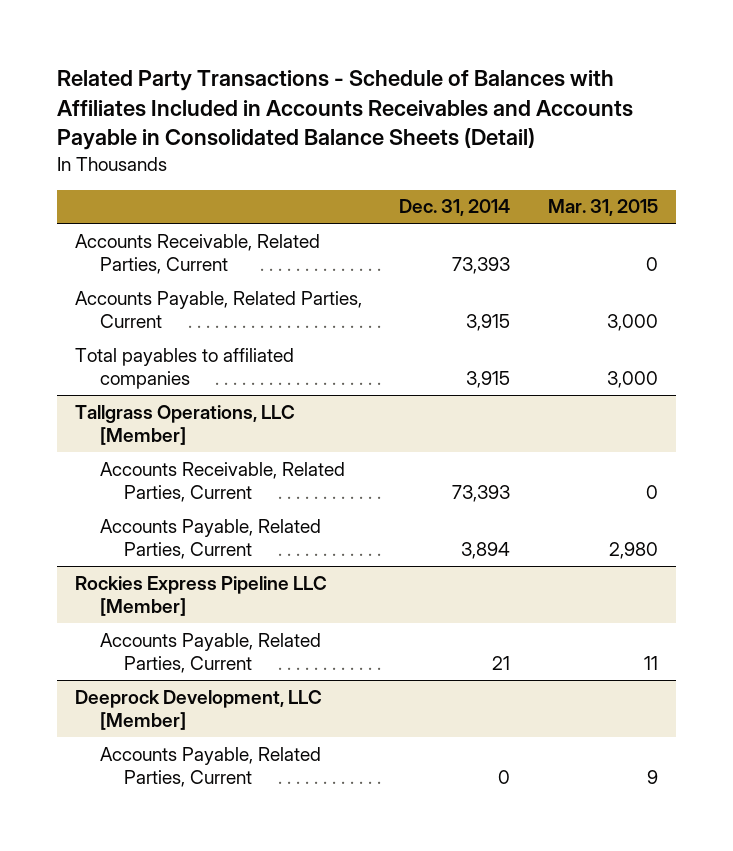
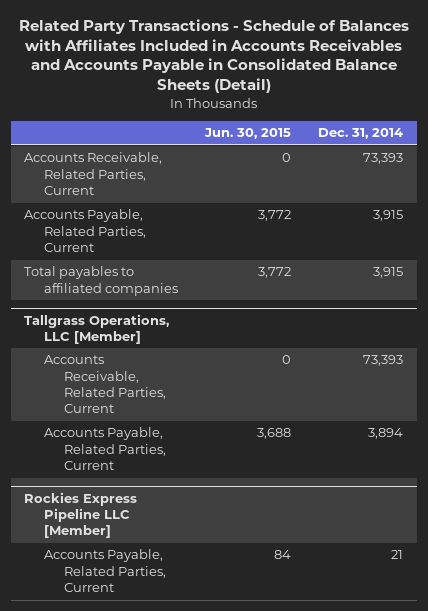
[547,199,658,217] Mar. 31, 2015 -> none
none -> [204,128,292,140] Jun. 30, 2015
[75,689,323,731] Deeprock Development, LLC [Member] -> none
[99,746,321,788] Accounts Payable, Related Parties, Current -> none

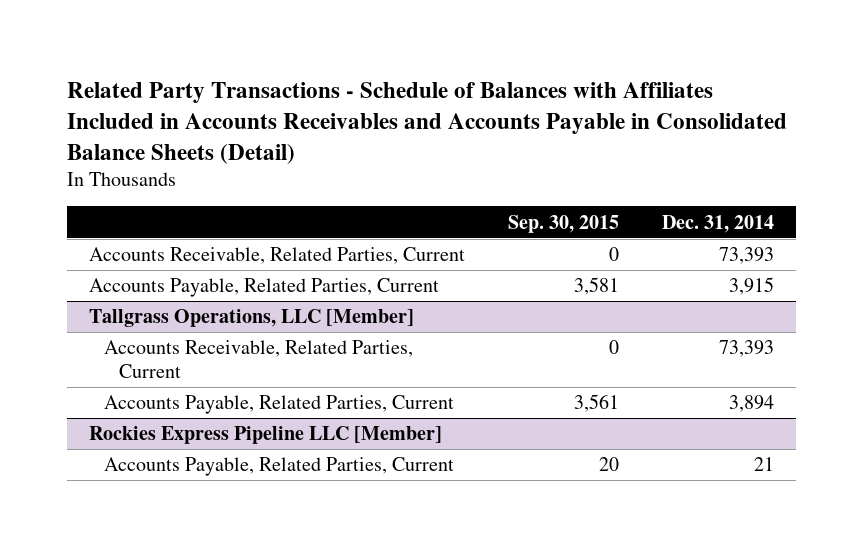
[204,128,292,140] Jun. 30, 2015 -> none
none -> [508,214,620,233] Sep. 30, 2015
[24,266,179,296] Total payables to affiliated companies -> none

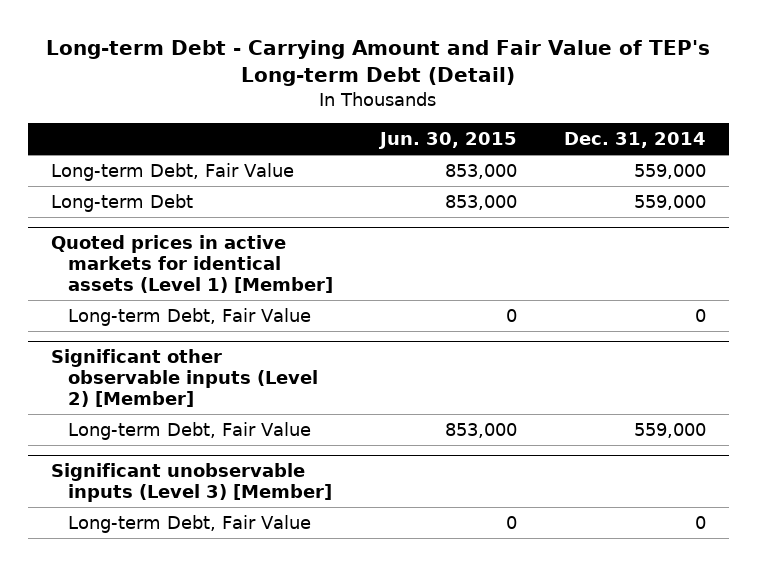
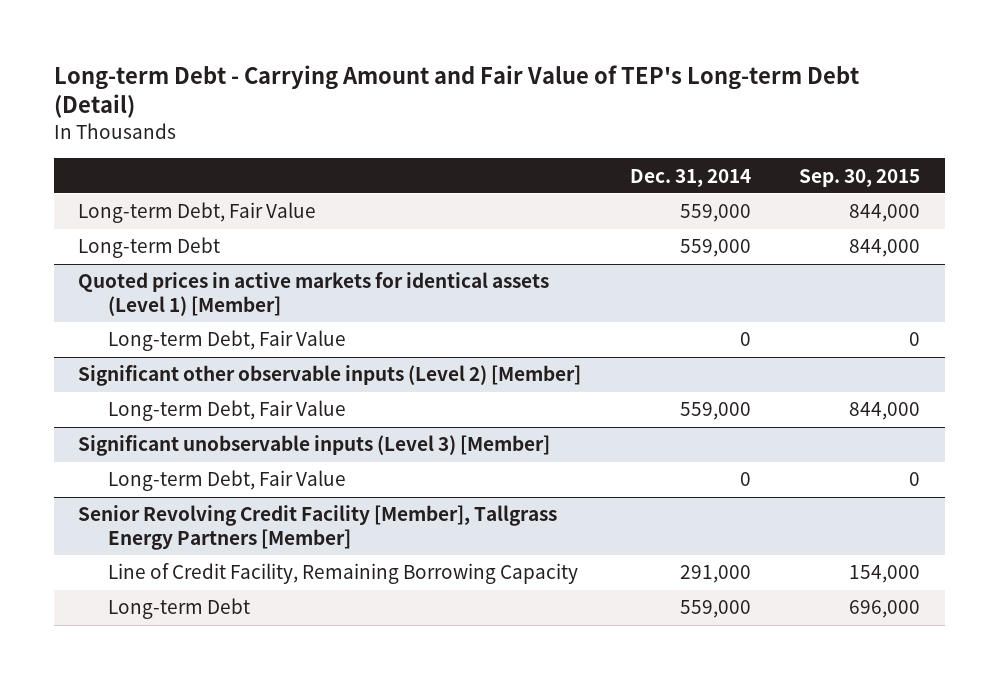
[377,132,517,150] Jun. 30, 2015 -> none
none -> [799,168,921,187] Sep. 30, 2015
none -> [78,505,558,550] Senior Revolving Credit Facility [Member], Tallgrass Energy Partners [Member]
none -> [107,563,578,585] Line of Credit Facility, Remaining Borrowing Capacity
none -> [107,598,250,620] Long-term Debt

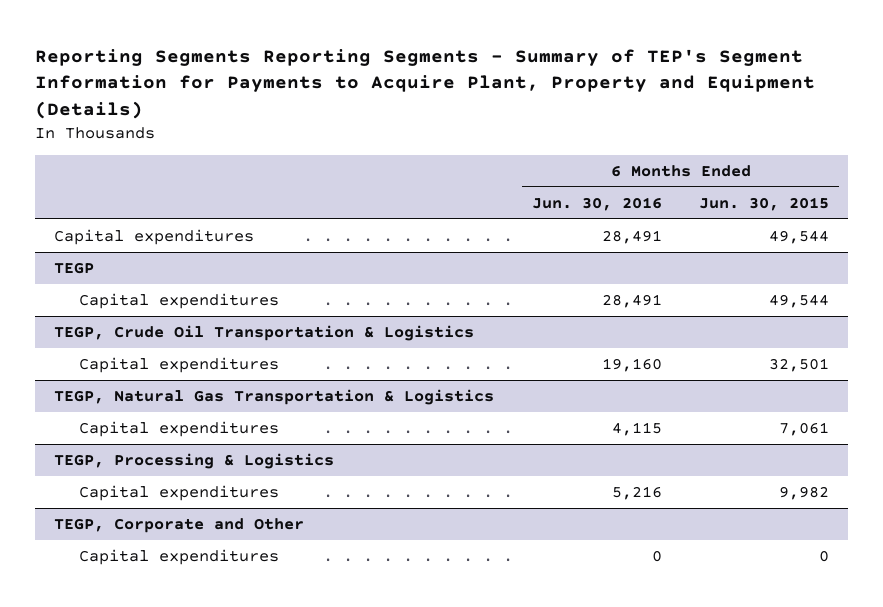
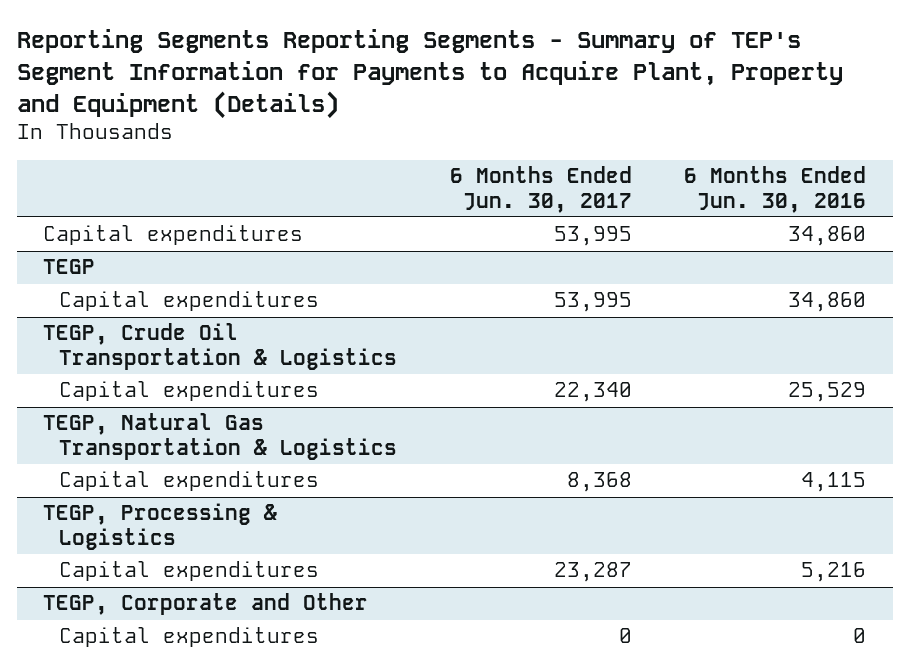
[699,196,830,211] Jun. 30, 2015 -> none
none -> [449,166,632,213] 6 Months Ended Jun. 30, 2017
[601,229,662,244] 28,491 -> [788,226,867,247] 34,860
[601,293,662,308] 28,491 -> [788,292,867,313] 34,860
[601,357,662,372] 19,160 -> [788,382,867,403] 25,529

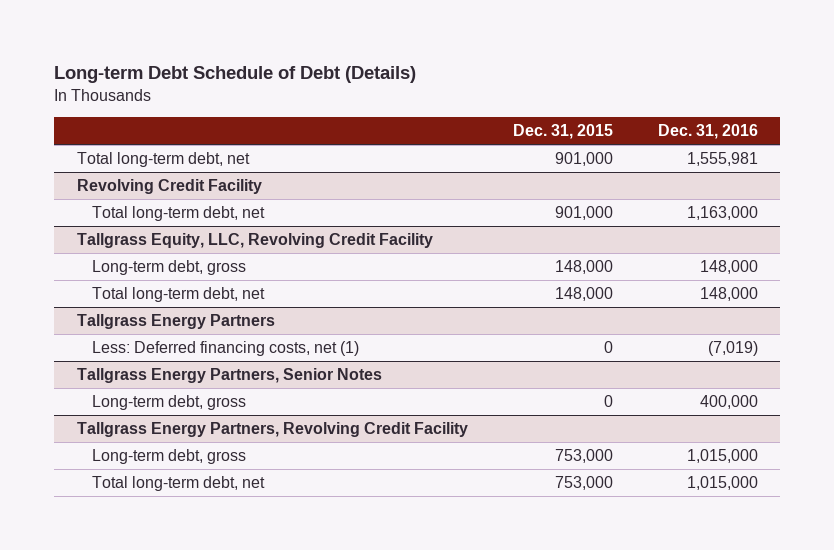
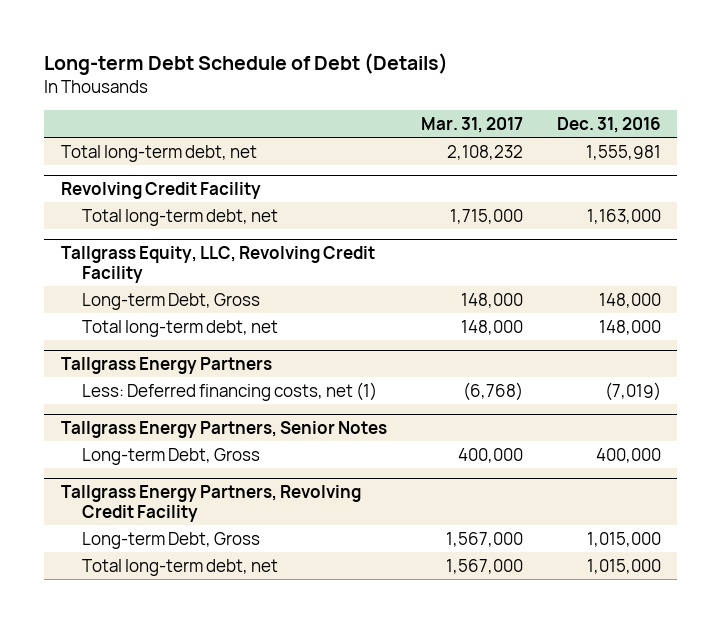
[512,124,613,140] Dec. 31, 2015 -> none
none -> [420,116,523,133] Mar. 31, 2017
[92,260,247,276] Long-term debt, gross -> [82,292,261,310] Long-term Debt, Gross
[92,395,247,411] Long-term debt, gross -> [82,447,261,465] Long-term Debt, Gross
[92,449,247,465] Long-term debt, gross -> [82,531,261,549] Long-term Debt, Gross

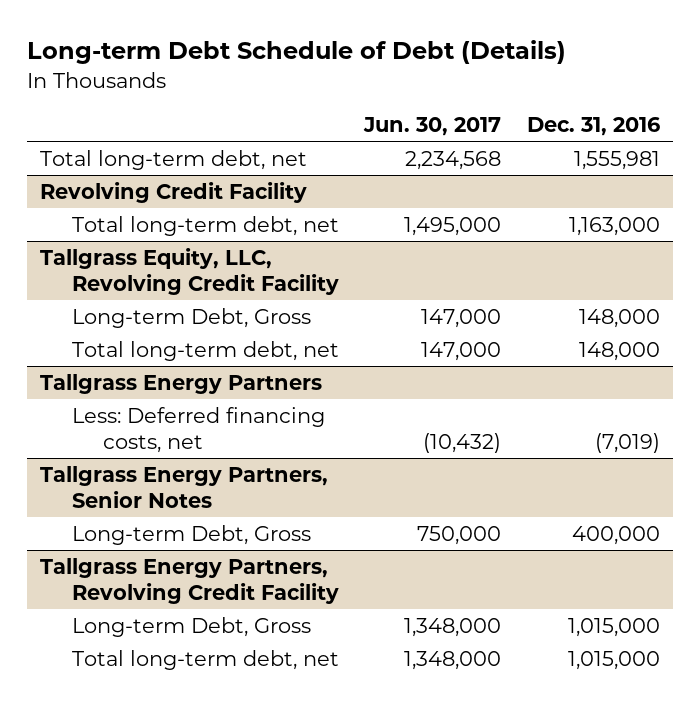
[420,116,523,133] Mar. 31, 2017 -> none
none -> [363,117,502,137] Jun. 30, 2017
[82,381,378,401] Less: Deferred financing costs, net (1) -> [71,406,325,454] Less: Deferred financing costs, net

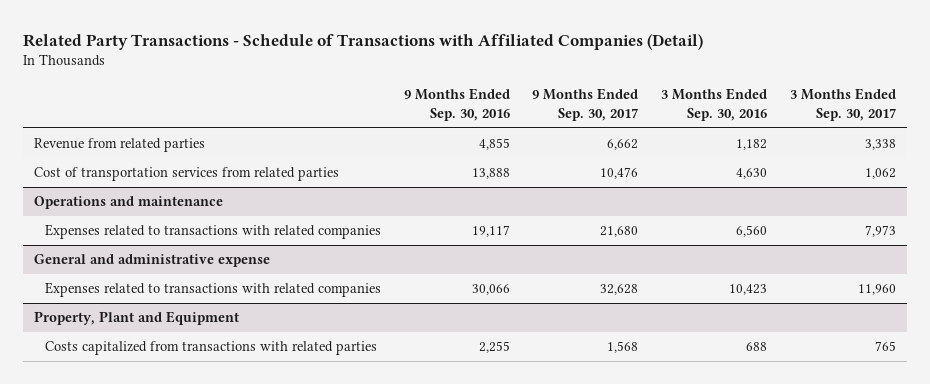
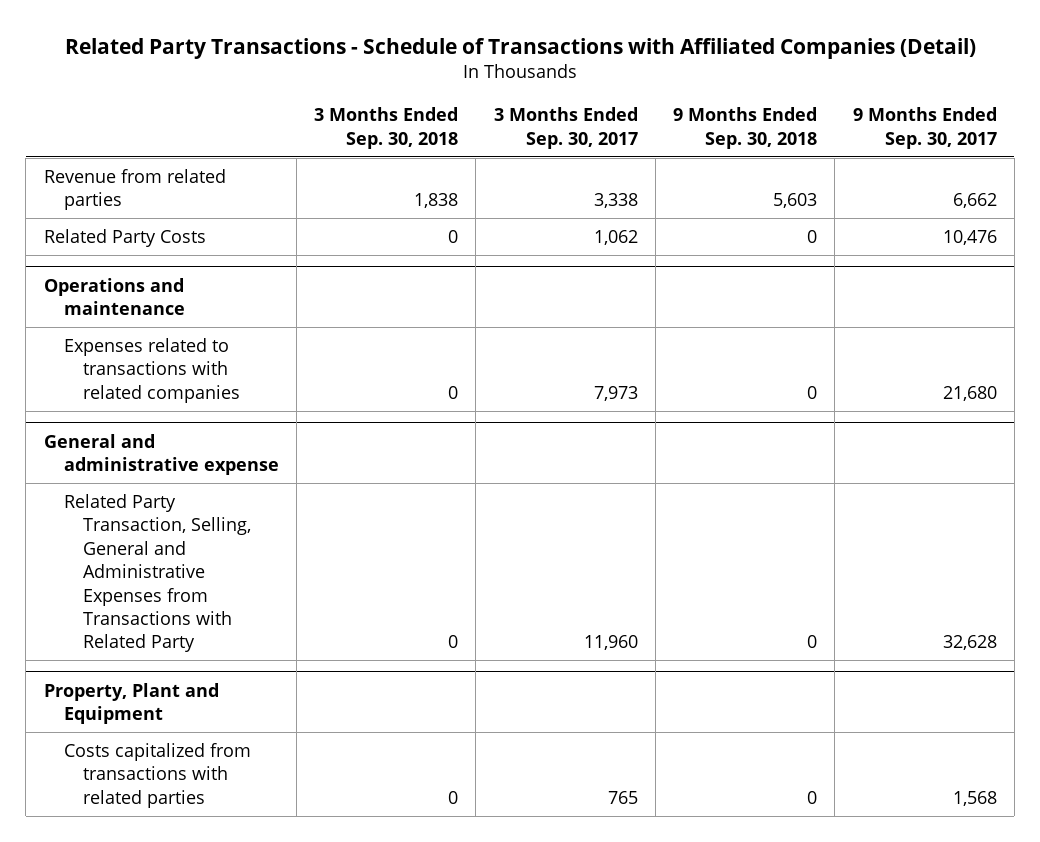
[403,88,510,122] 9 Months Ended Sep. 30, 2016 -> none
[661,88,768,122] 3 Months Ended Sep. 30, 2016 -> none
none -> [314,107,459,149] 3 Months Ended Sep. 30, 2018
none -> [673,107,818,149] 9 Months Ended Sep. 30, 2018
[34,167,340,182] Cost of transportation services from related parties -> [43,228,206,247] Related Party Costs
[45,282,382,298] Expenses related to transactions with related companies -> [63,493,252,653] Related Party Transaction, Selling, General and Administrative Expenses from Transactions with Related Party

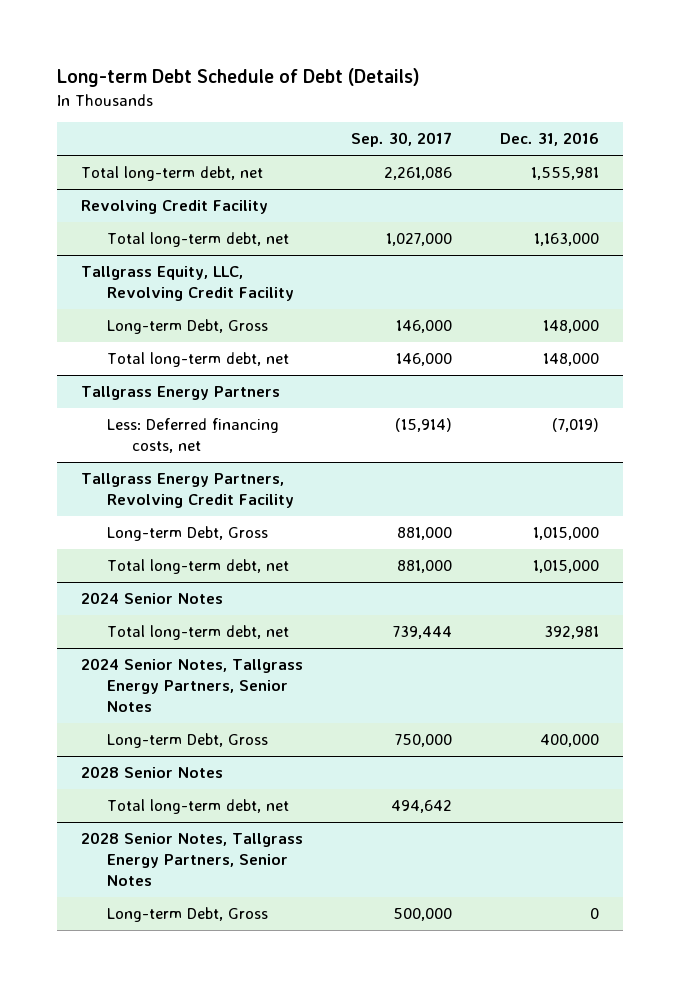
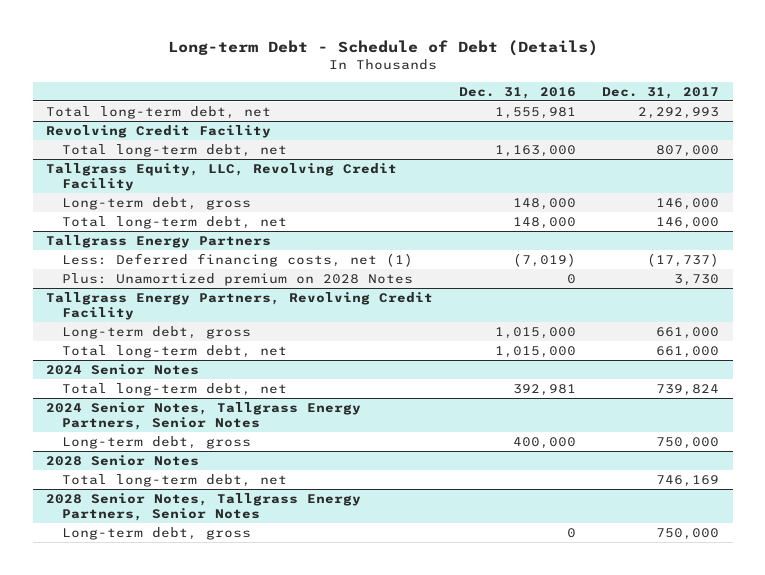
[57,68,421,88] Long-term Debt Schedule of Debt (Details) -> [167,40,598,57] Long-term Debt - Schedule of Debt (Details)
[350,132,452,148] Sep. 30, 2017 -> none
none -> [602,86,720,99] Dec. 31, 2017
[106,319,268,335] Long-term Debt, Gross -> [62,196,252,210] Long-term debt, gross
[106,418,279,454] Less: Deferred financing costs, net -> [62,252,414,267] Less: Deferred financing costs, net (1)
none -> [62,272,414,286] Plus: Unamortized premium on 2028 Notes
[106,526,268,542] Long-term Debt, Gross -> [62,325,252,339] Long-term debt, gross
[106,733,268,749] Long-term Debt, Gross -> [62,435,252,449] Long-term debt, gross
[106,907,268,923] Long-term Debt, Gross -> [62,526,252,540] Long-term debt, gross

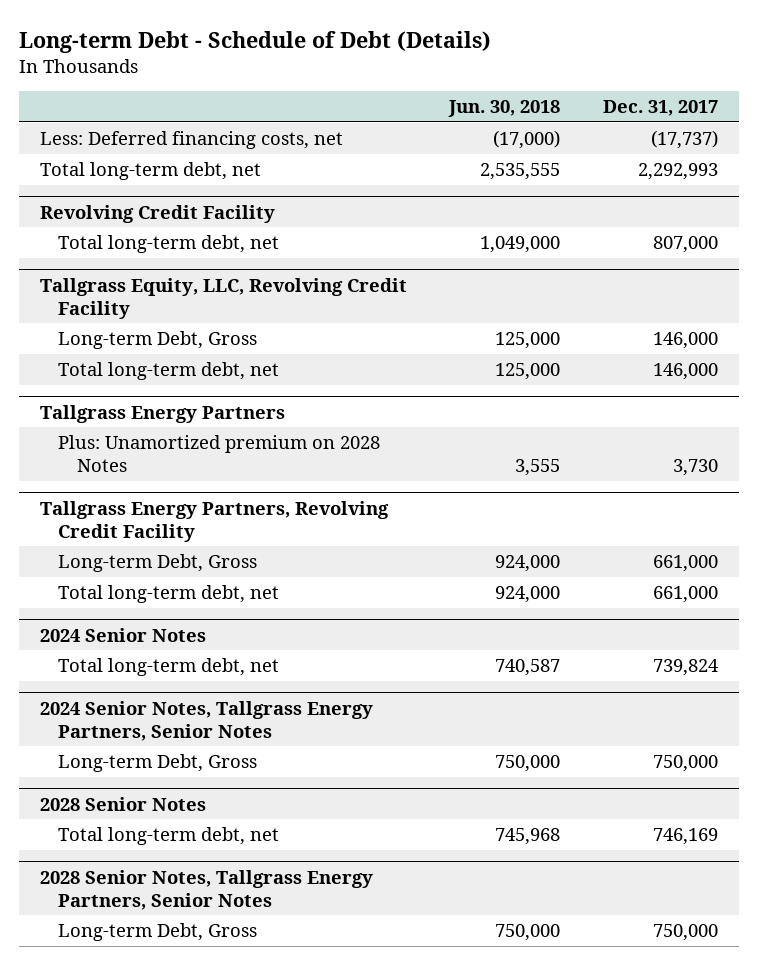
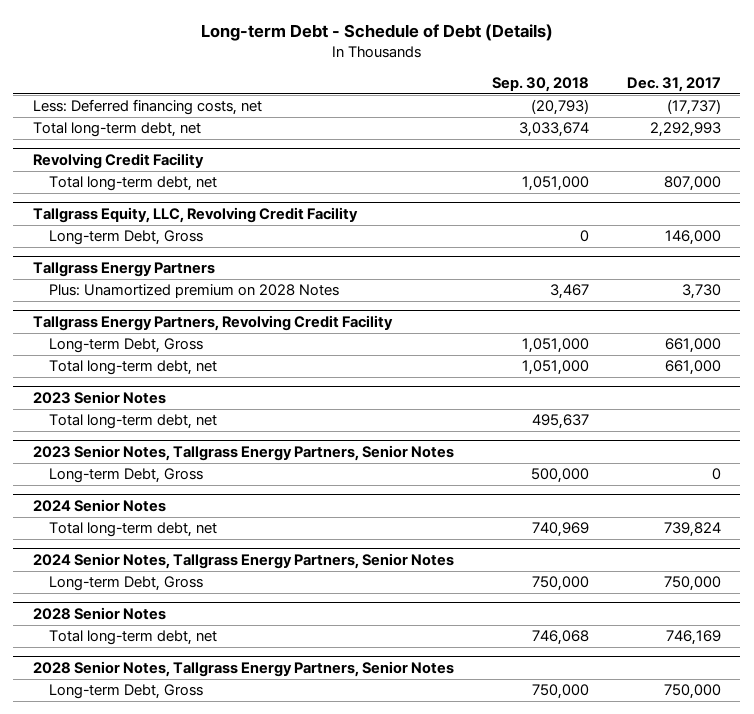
[448,100,561,118] Jun. 30, 2018 -> none
none -> [491,77,589,93] Sep. 30, 2018
[58,361,280,380] Total long-term debt, net -> none
none -> [32,390,166,404] 2023 Senior Notes
none -> [48,414,217,430] Total long-term debt, net
none -> [32,444,454,461] 2023 Senior Notes, Tallgrass Energy Partners, Senior Notes
none -> [48,468,203,484] Long-term Debt, Gross

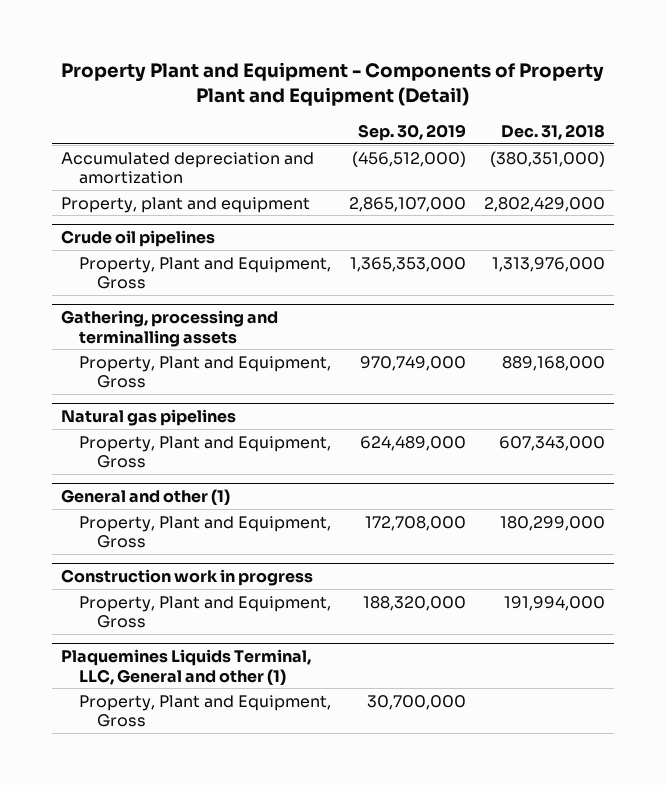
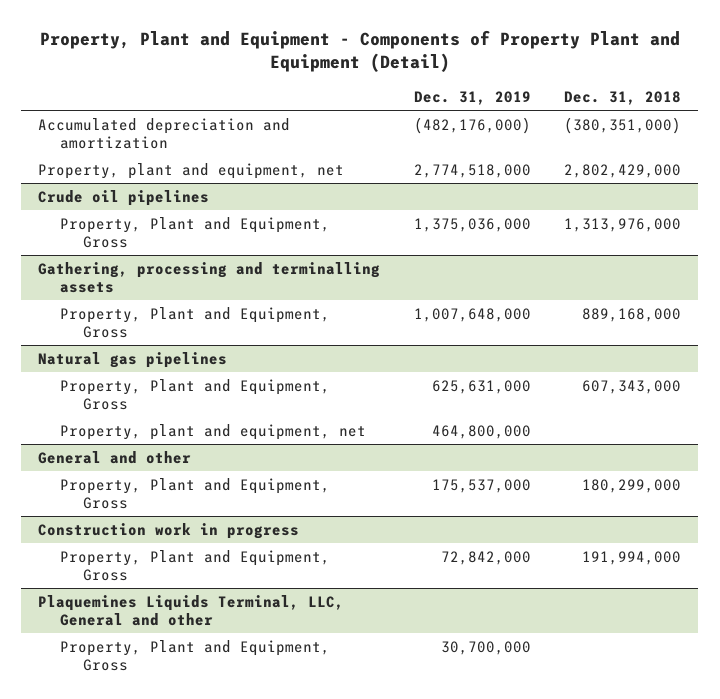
[60,62,604,107] Property Plant and Equipment - Components of Property Plant and Equipment (Detail) -> [39,29,680,73] Property, Plant and Equipment - Components of Property Plant and Equipment (Detail)
[357,124,466,142] Sep. 30, 2019 -> none
none -> [413,91,531,106] Dec. 31, 2019
[60,196,310,213] Property, plant and equipment -> [38,162,345,179] Property, plant and equipment, net
none -> [60,423,367,440] Property, plant and equipment, net
[60,489,230,506] General and other (1) -> [38,450,192,464] General and other
[60,649,311,685] Plaquemines Liquids Terminal, LLC, General and other (1) -> [38,594,345,627] Plaquemines Liquids Terminal, LLC, General and other

